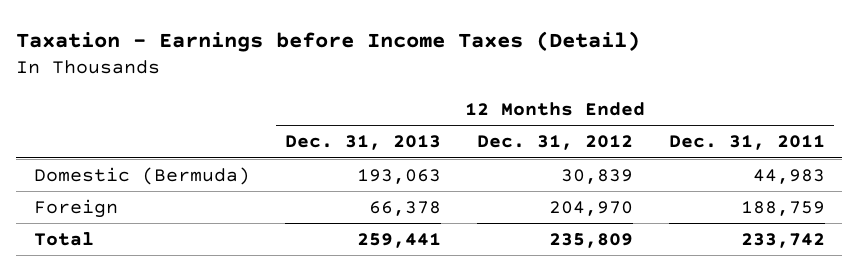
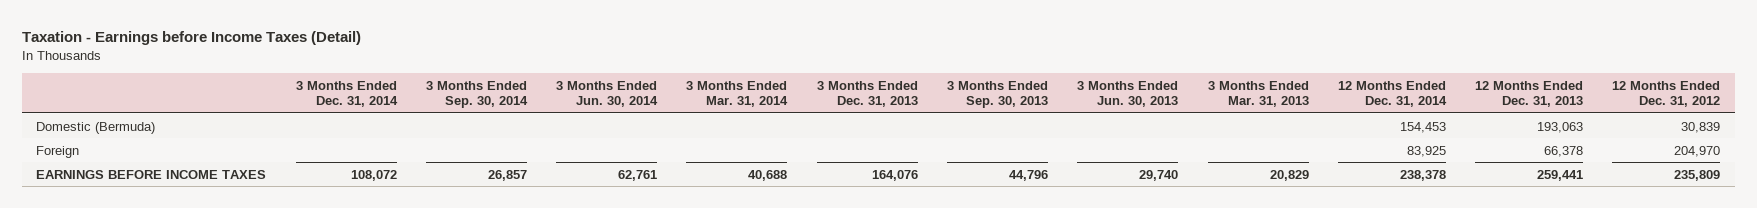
[668,135,825,151] Dec. 31, 2011 -> none
none -> [295,80,398,108] 3 Months Ended Dec. 31, 2014
none -> [425,80,528,109] 3 Months Ended Sep. 30, 2014
none -> [556,80,659,108] 3 Months Ended Jun. 30, 2014
none -> [686,80,789,108] 3 Months Ended Mar. 31, 2014
none -> [816,80,918,108] 3 Months Ended Dec. 31, 2013
none -> [946,80,1048,109] 3 Months Ended Sep. 30, 2013
none -> [1077,80,1179,108] 3 Months Ended Jun. 30, 2013
none -> [1207,80,1309,108] 3 Months Ended Mar. 31, 2013
none -> [1337,80,1447,108] 12 Months Ended Dec. 31, 2014
[33,231,94,246] Total -> [36,169,267,179] EARNINGS BEFORE INCOME TAXES

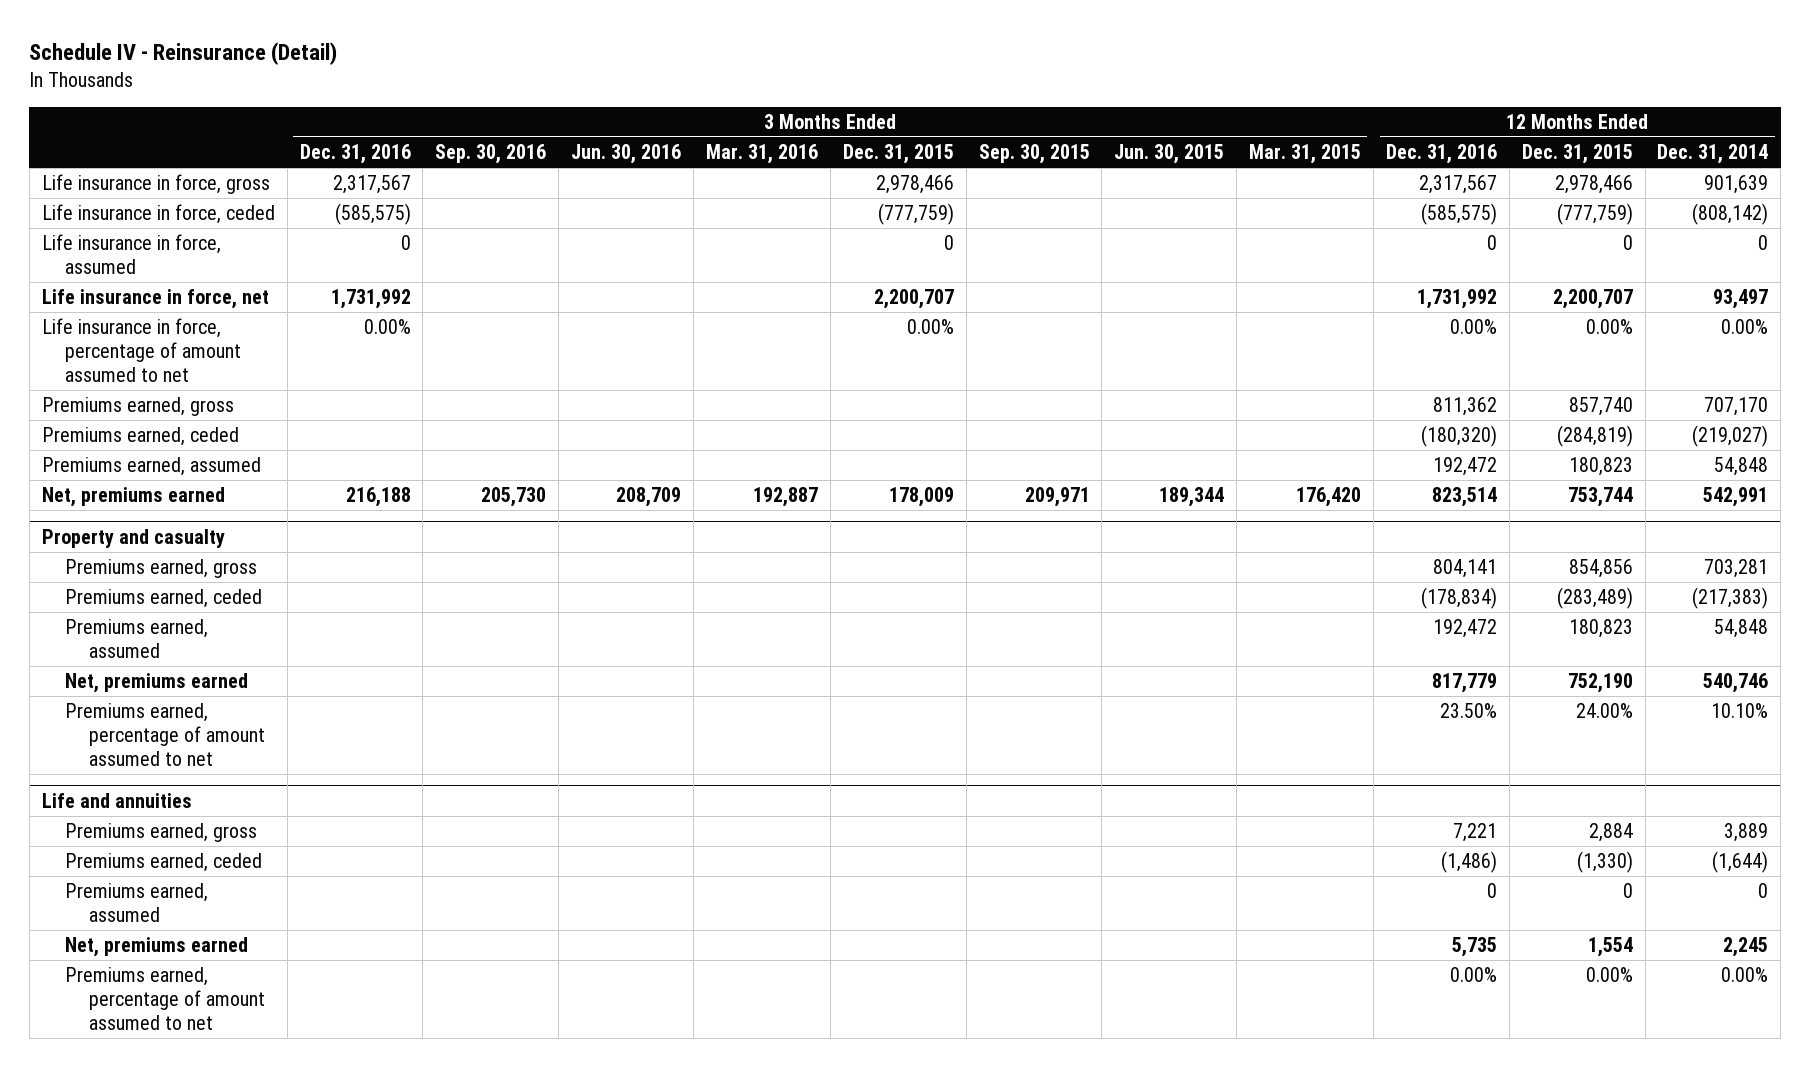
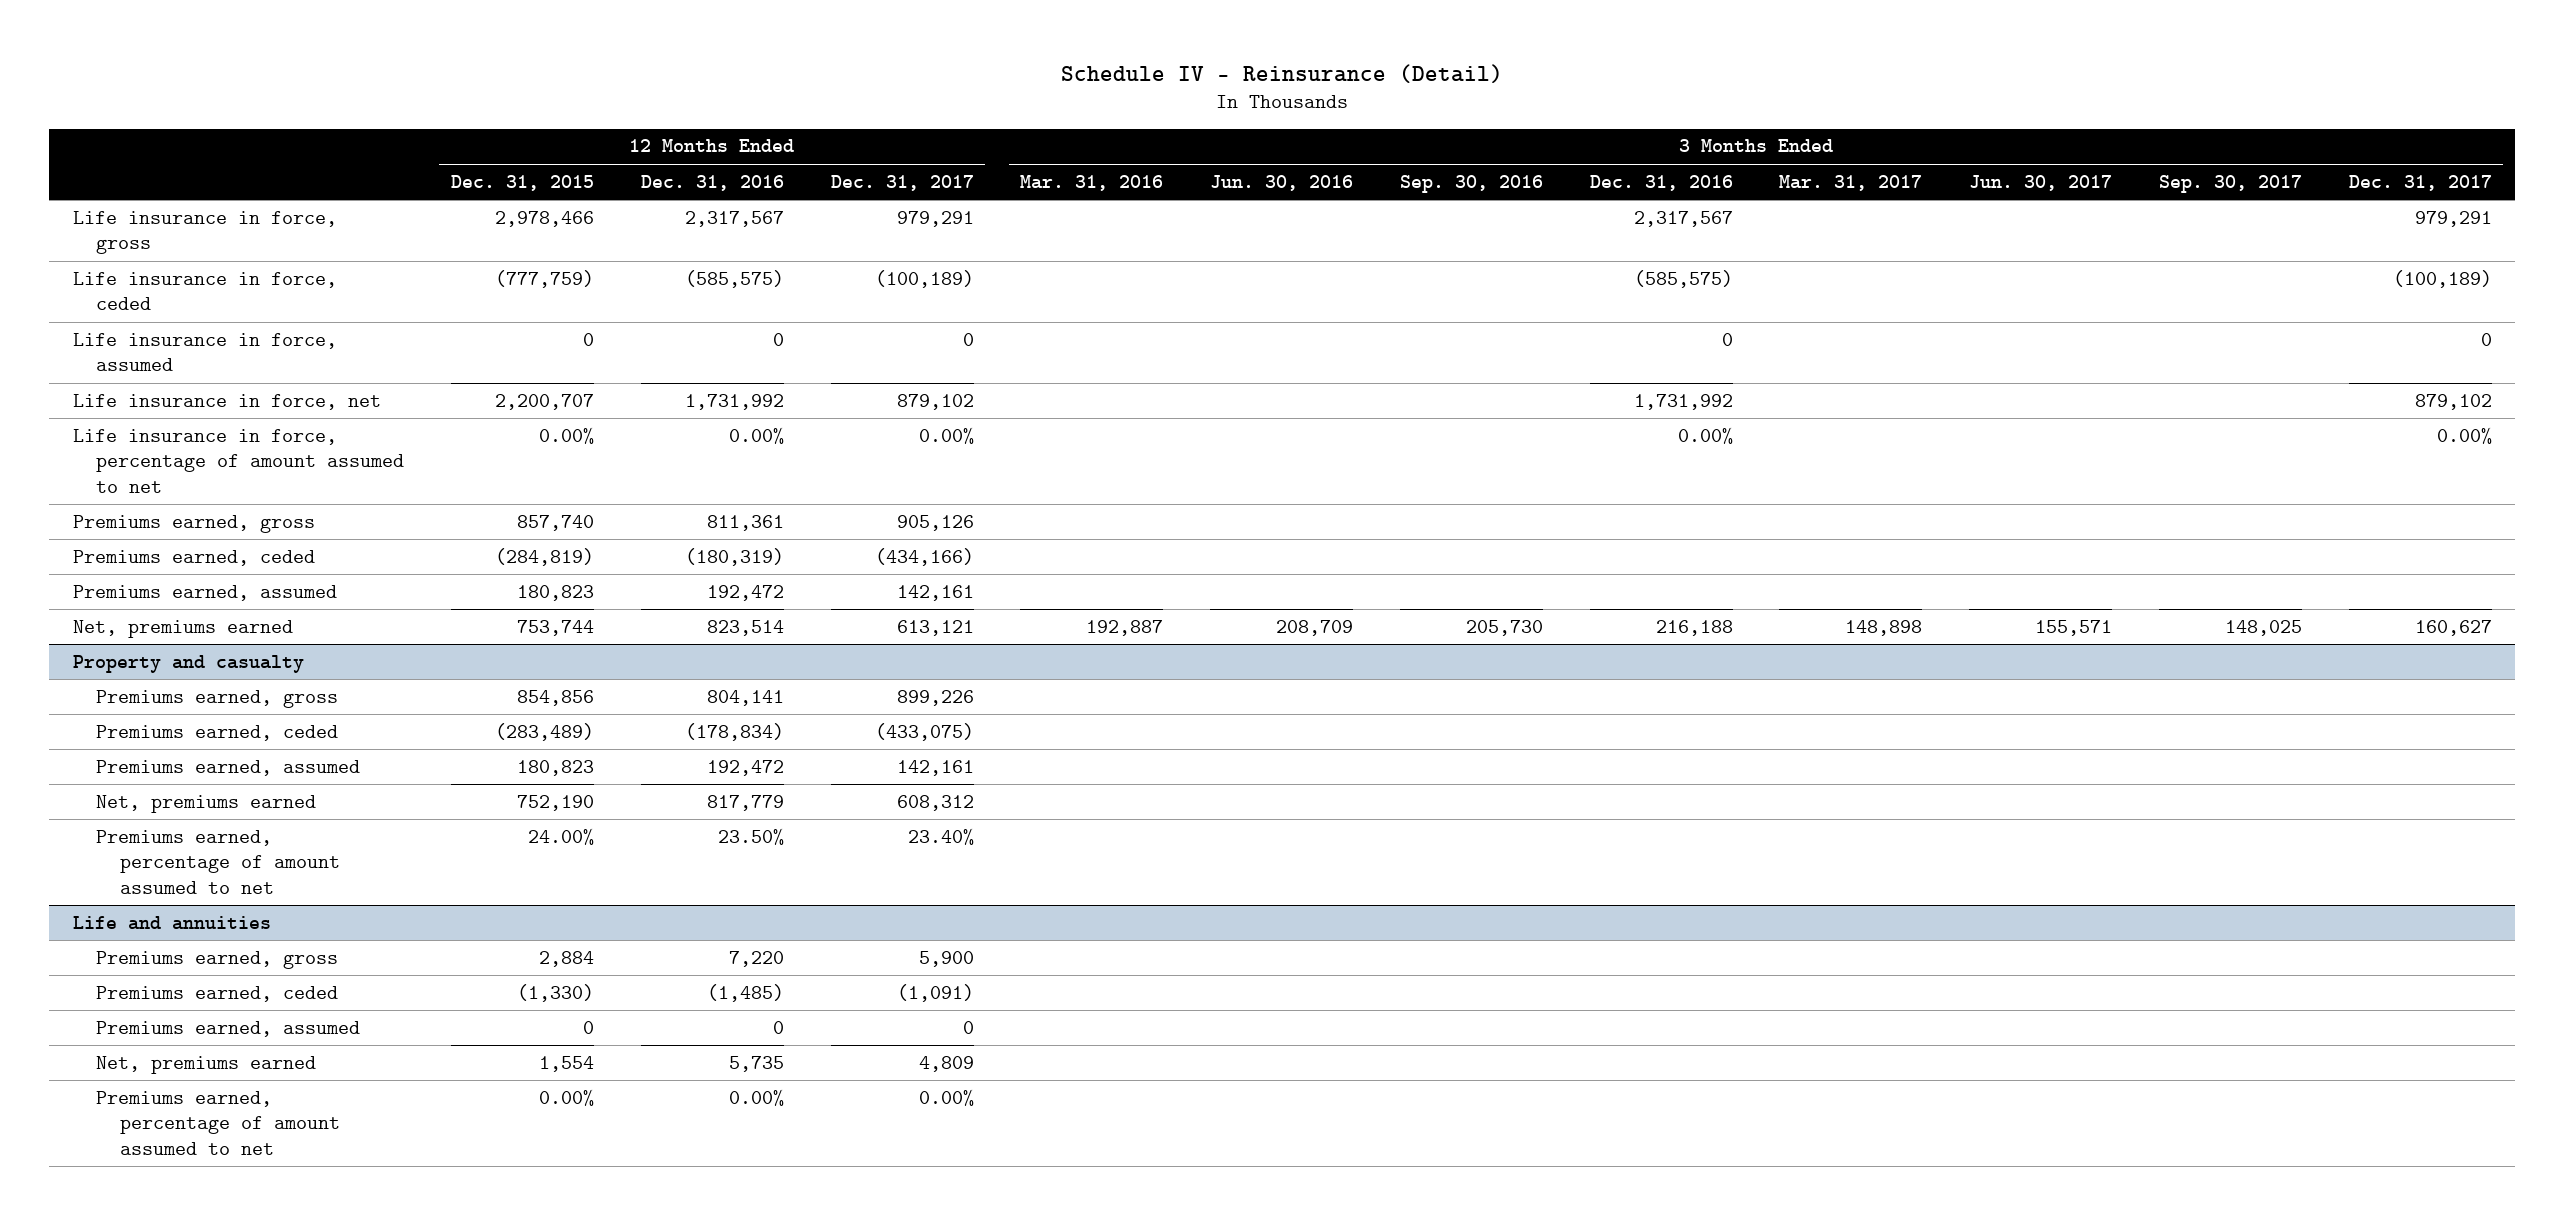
[842,144,954,165] Dec. 31, 2015 -> none
[978,144,1090,165] Sep. 30, 2015 -> none
[1114,144,1225,165] Jun. 30, 2015 -> none
[1249,144,1362,165] Mar. 31, 2015 -> none
[1657,144,1769,165] Dec. 31, 2014 -> none
none -> [830,174,974,191] Dec. 31, 2017
none -> [1779,174,1923,191] Mar. 31, 2017
none -> [1969,174,2113,191] Jun. 30, 2017
none -> [2158,174,2302,193] Sep. 30, 2017
none -> [2348,174,2492,191] Dec. 31, 2017
[1432,397,1497,417] 811,362 -> [706,514,784,531] 811,361
[1420,425,1497,448] (180,320) -> [684,547,784,566] (180,319)
[1452,823,1497,843] 7,221 -> [728,950,784,967] 7,220
[1440,851,1497,874] (1,486) -> [706,983,784,1002] (1,485)

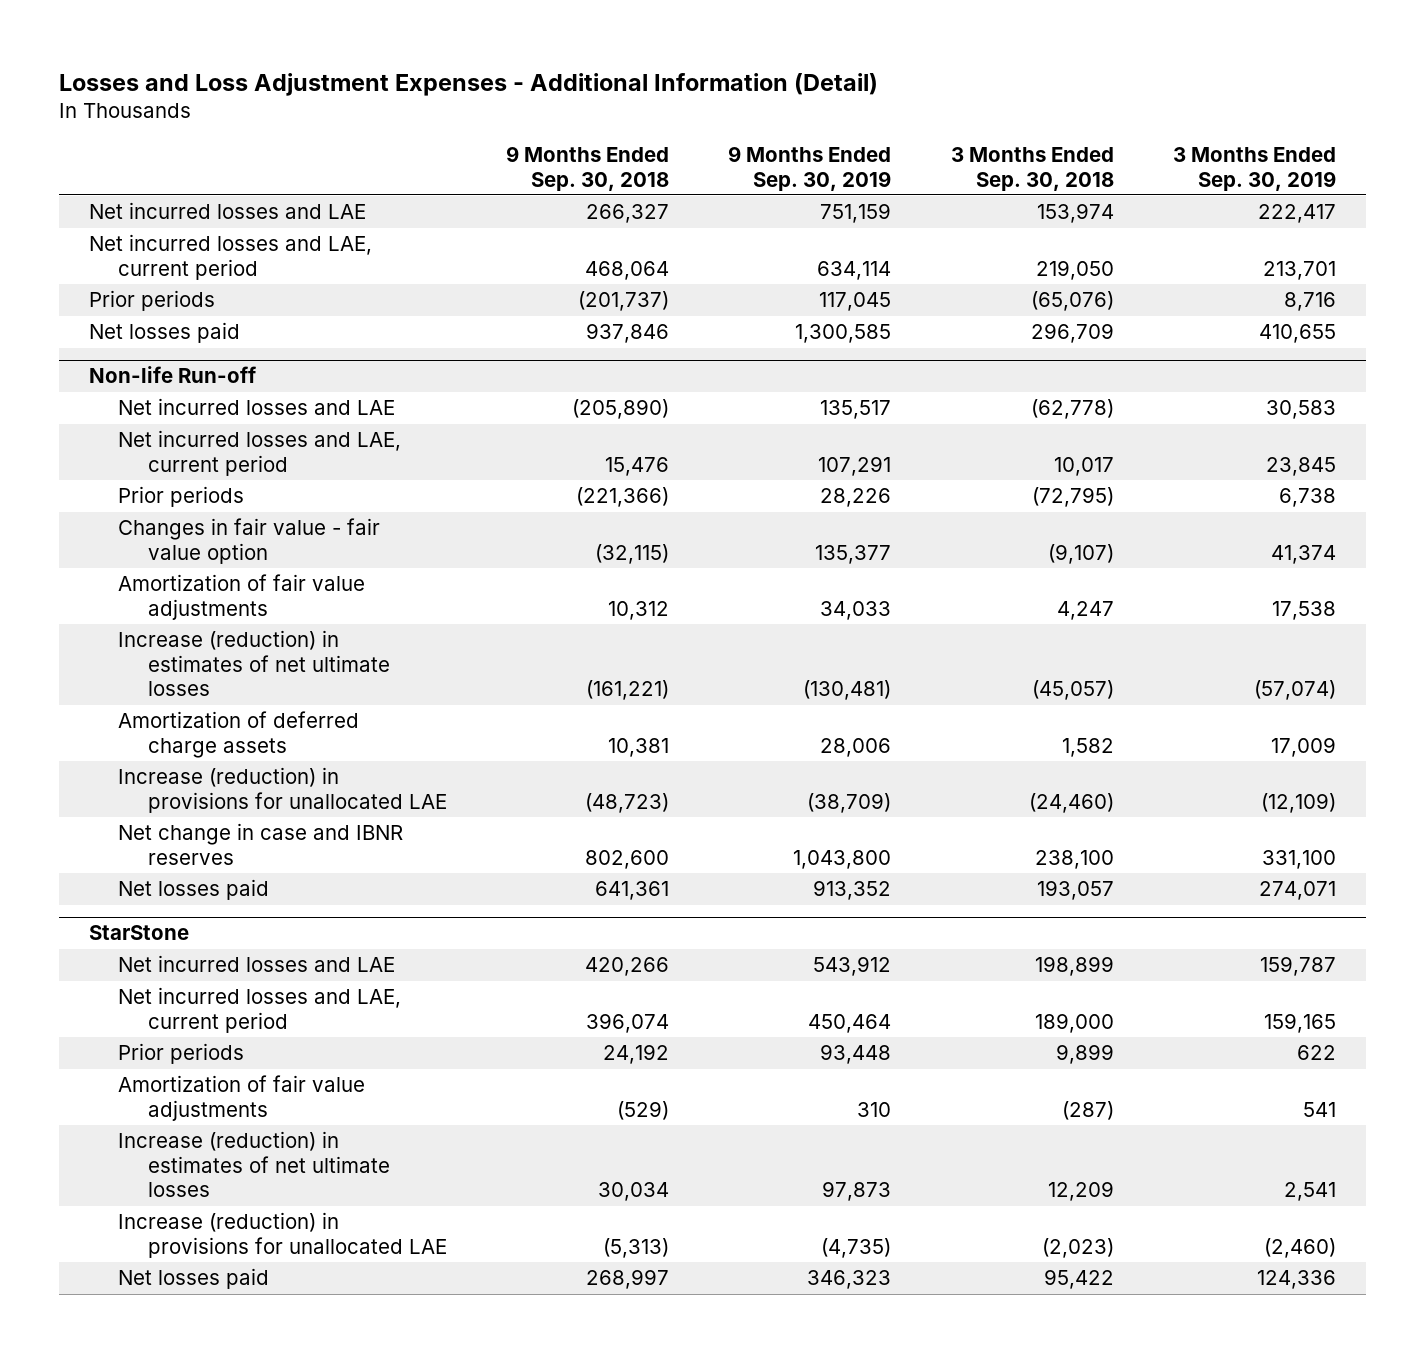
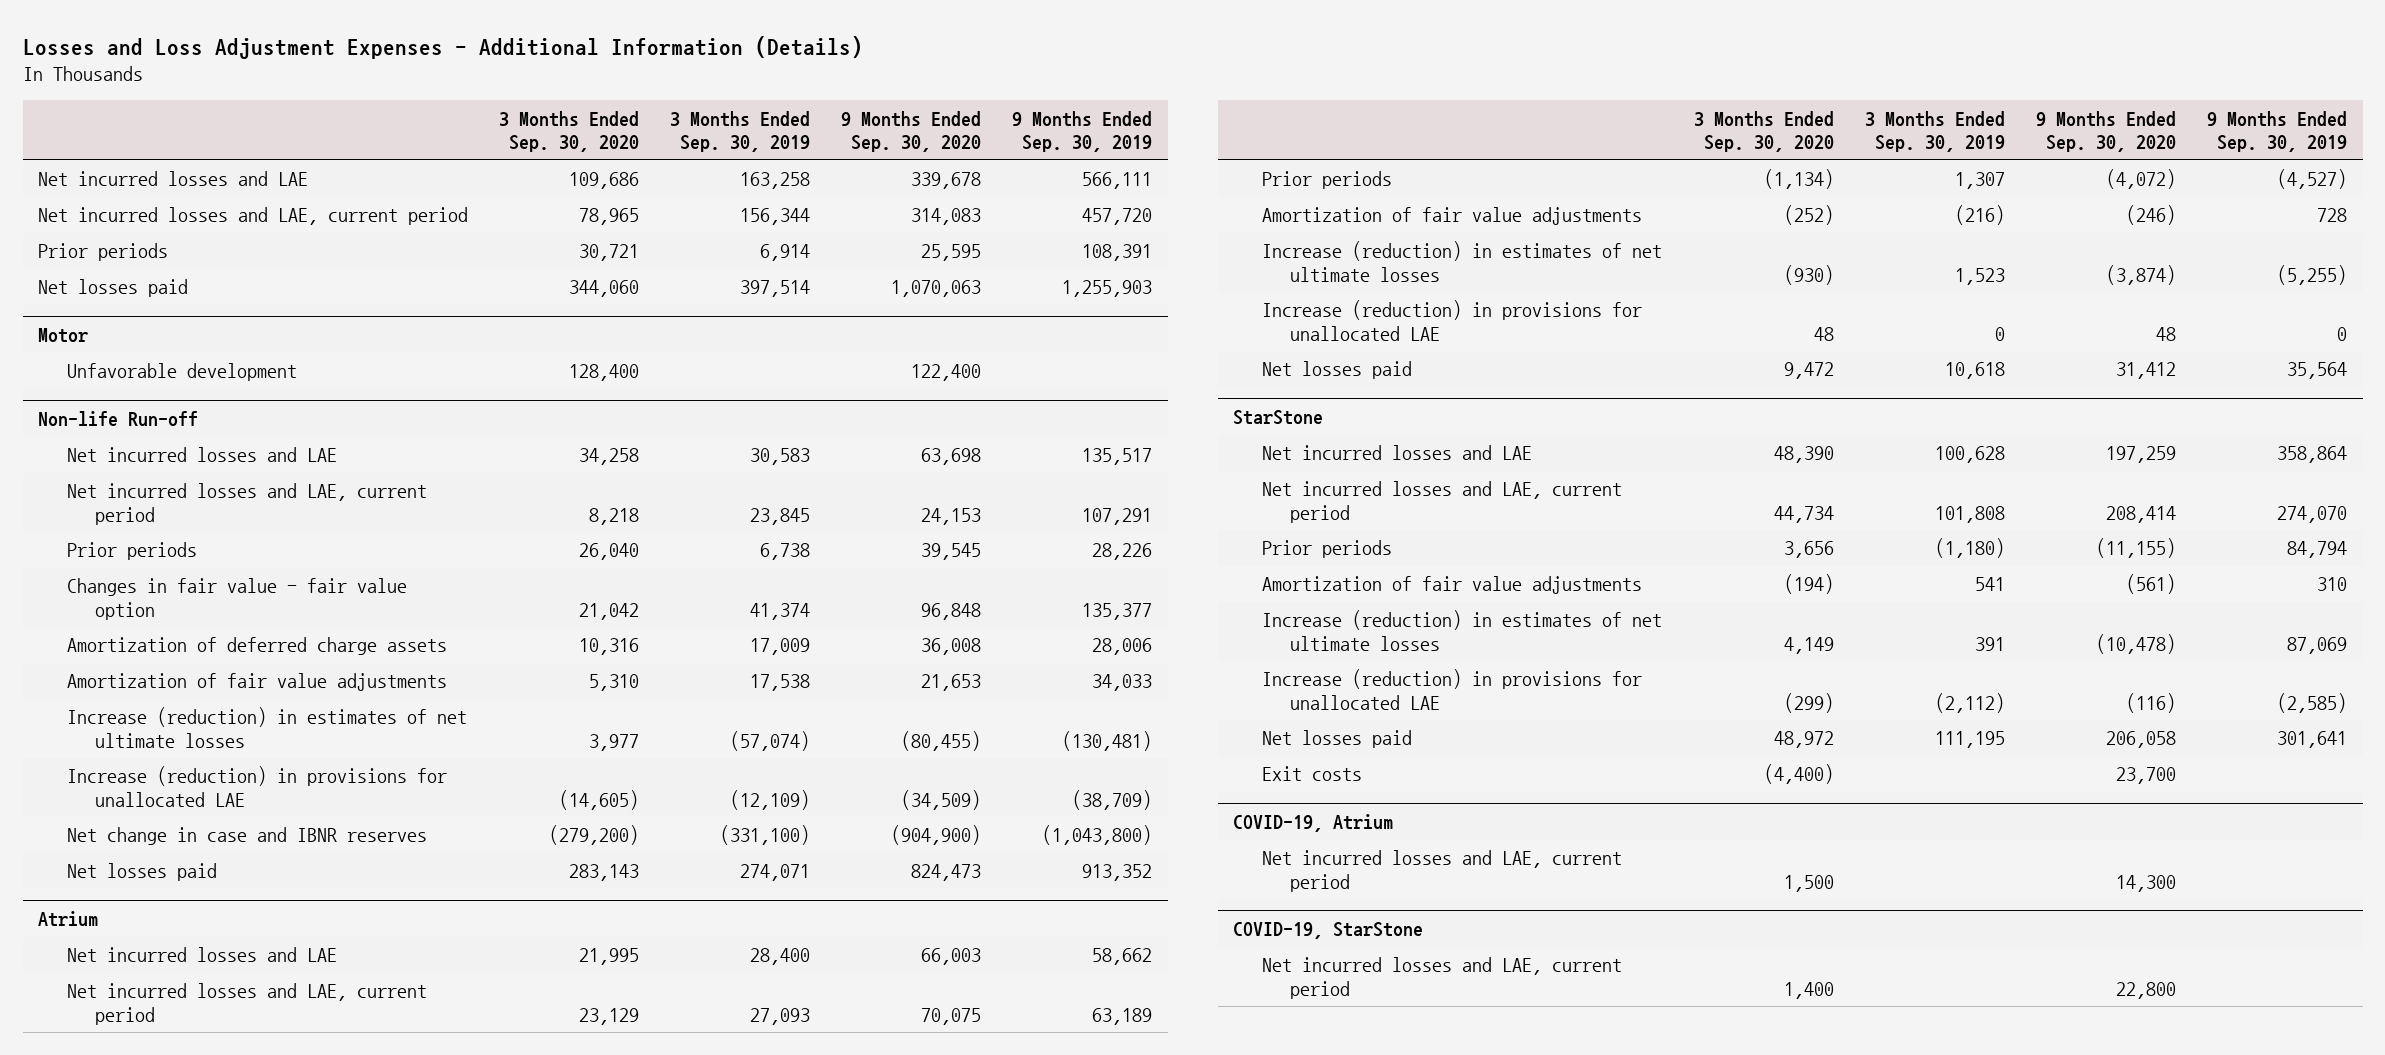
[59,72,879,96] Losses and Loss Adjustment Expenses - Additional Information (Detail) -> [22,35,863,59] Losses and Loss Adjustment Expenses - Additional Information (Details)
[506,146,670,191] 9 Months Ended Sep. 30, 2018 -> none
[950,147,1114,191] 3 Months Ended Sep. 30, 2018 -> none
none -> [499,110,640,153] 3 Months Ended Sep. 30, 2020
none -> [841,110,982,153] 9 Months Ended Sep. 30, 2020
[820,203,892,224] 751,159 -> [1082,172,1153,190] 566,111
[1258,204,1337,224] 222,417 -> [740,172,811,190] 163,258
[817,260,892,280] 634,114 -> [1082,208,1153,226] 457,720
[1263,260,1337,280] 213,701 -> [740,208,811,226] 156,344
[819,292,892,312] 117,045 -> [1082,244,1153,262] 108,391
[1284,292,1337,312] 8,716 -> [760,244,811,262] 6,914
[795,324,892,344] 1,300,585 -> [1062,280,1153,298] 1,255,903
[1259,324,1337,344] 410,655 -> [740,280,811,298] 397,514
none -> [38,328,89,344] Motor
none -> [66,363,297,382] Unfavorable development
[118,711,360,758] Amortization of deferred charge assets -> [66,637,447,656] Amortization of deferred charge assets
[793,849,892,869] 1,043,800 -> [1042,825,1153,846] (1,043,800)
[1262,849,1337,869] 331,100 -> [720,825,811,846] (331,100)
none -> [38,911,99,928] Atrium
none -> [66,947,337,963] Net incurred losses and LAE
none -> [66,983,427,1025] Net incurred losses and LAE, current period
none -> [1261,171,1392,190] Prior periods
none -> [1261,207,1642,226] Amortization of fair value adjustments
none -> [1261,241,1662,282] Increase (reduction) in estimates of net ultimate losses
none -> [1261,300,1642,341] Increase (reduction) in provisions for unallocated LAE
none -> [1261,361,1412,380] Net losses paid
[813,956,892,977] 543,912 -> [2277,446,2348,464] 358,864
[1260,956,1337,977] 159,787 -> [1935,446,2006,464] 100,628
[808,1013,892,1033] 450,464 -> [2277,505,2348,523] 274,070
[1264,1012,1337,1033] 159,165 -> [1935,505,2006,523] 101,808
[820,1044,892,1065] 93,448 -> [2287,541,2348,559] 84,794
[1297,1045,1337,1061] 622 -> [1935,538,2006,559] (1,180)
[822,1181,892,1202] 97,873 -> [2287,636,2348,654] 87,069
[1284,1182,1337,1202] 2,541 -> [1975,636,2006,651] 391
[821,1237,892,1258] (4,735) -> [2277,692,2348,713] (2,585)
[1264,1237,1337,1258] (2,460) -> [1935,692,2006,713] (2,112)
[807,1270,892,1290] 346,323 -> [2277,731,2348,749] 301,641
[1257,1270,1337,1290] 124,336 -> [1935,731,2006,749] 111,195
none -> [1261,766,1362,782] Exit costs
none -> [1233,814,1394,833] COVID-19, Atrium
none -> [1261,850,1622,892] Net incurred losses and LAE, current period
none -> [1233,922,1424,940] COVID-19, StarStone
none -> [1261,957,1622,999] Net incurred losses and LAE, current period

